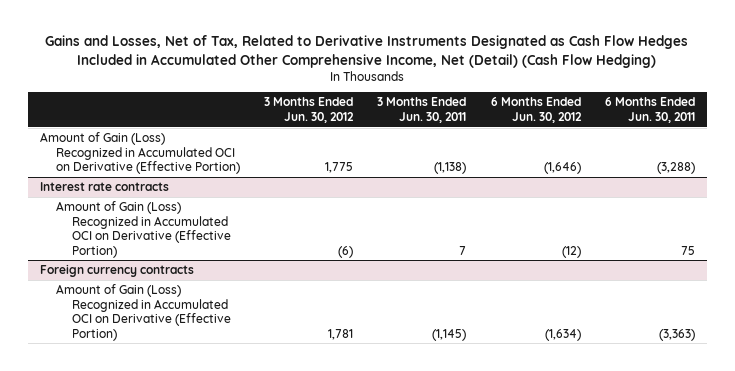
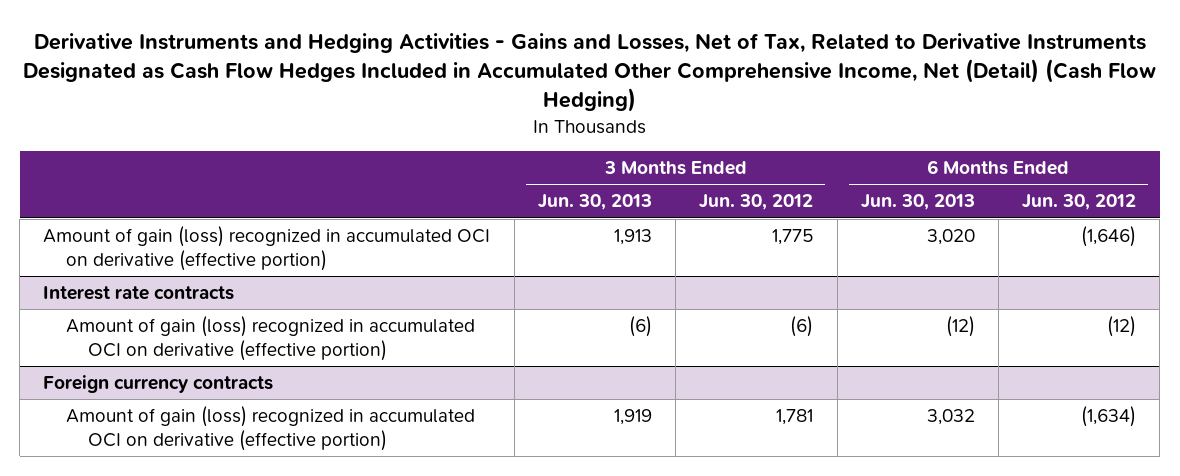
[45,35,689,68] Gains and Losses, Net of Tax, Related to Derivative Instruments Designated as Cash Flow Hedges Included in Accumulated Other Comprehensive Income, Net (Detail) (Cash Flow Hedging) -> [22,32,1156,113] Derivative Instruments and Hedging Activities - Gains and Losses, Net of Tax, Related to Derivative Instruments Designated as Cash Flow Hedges Included in Accumulated Other Comprehensive Income, Net (Detail) (Cash Flow Hedging)
[377,97,467,124] 3 Months Ended Jun. 30, 2011 -> none
[604,97,695,124] 6 Months Ended Jun. 30, 2011 -> none
none -> [537,194,652,211] Jun. 30, 2013
none -> [860,194,975,211] Jun. 30, 2013
[39,131,240,175] Amount of Gain (Loss) Recognized in Accumulated OCI on Derivative (Effective Portion) -> [43,225,491,272] Amount of gain (loss) recognized in accumulated OCI on derivative (effective portion)
[55,200,232,258] Amount of Gain (Loss) Recognized in Accumulated OCI on Derivative (Effective Portion) -> [65,315,475,362] Amount of gain (loss) recognized in accumulated OCI on derivative (effective portion)
[55,283,232,341] Amount of Gain (Loss) Recognized in Accumulated OCI on Derivative (Effective Portion) -> [65,405,475,452] Amount of gain (loss) recognized in accumulated OCI on derivative (effective portion)

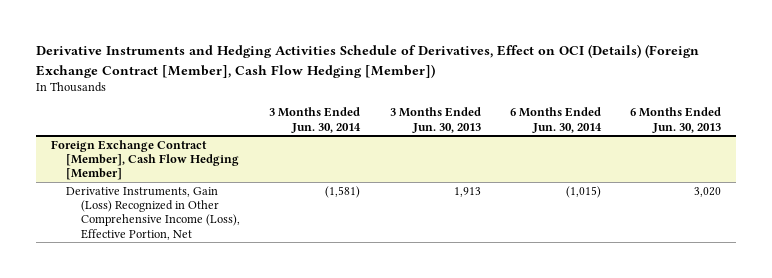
[22,32,1156,113] Derivative Instruments and Hedging Activities - Gains and Losses, Net of Tax, Related to Derivative Instruments Designated as Cash Flow Hedges Included in Accumulated Other Comprehensive Income, Net (Detail) (Cash Flow Hedging) -> [36,44,700,78] Derivative Instruments and Hedging Activities Schedule of Derivatives, Effect on OCI (Details) (Foreign Exchange Contract [Member], Cash Flow Hedging [Member])
[699,194,814,211] Jun. 30, 2012 -> none
[1022,194,1137,211] Jun. 30, 2012 -> none
none -> [269,107,362,133] 3 Months Ended Jun. 30, 2014
none -> [510,107,603,133] 6 Months Ended Jun. 30, 2014
[43,285,235,300] Interest rate contracts -> none
[65,315,475,362] Amount of gain (loss) recognized in accumulated OCI on derivative (effective portion) -> none
[43,374,274,393] Foreign currency contracts -> none
[65,405,475,452] Amount of gain (loss) recognized in accumulated OCI on derivative (effective portion) -> none
none -> [50,139,239,181] Foreign Exchange Contract [Member], Cash Flow Hedging [Member]
[43,225,491,272] Amount of gain (loss) recognized in accumulated OCI on derivative (effective portion) -> [65,186,240,240] Derivative Instruments, Gain (Loss) Recognized in Other Comprehensive Income (Loss), Effective Portion, Net

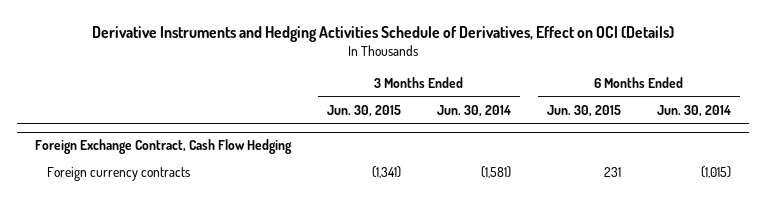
[36,44,700,78] Derivative Instruments and Hedging Activities Schedule of Derivatives, Effect on OCI (Details) (Foreign Exchange Contract [Member], Cash Flow Hedging [Member]) -> [92,26,675,43] Derivative Instruments and Hedging Activities Schedule of Derivatives, Effect on OCI (Details)
[389,107,481,133] 3 Months Ended Jun. 30, 2013 -> none
[630,107,722,133] 6 Months Ended Jun. 30, 2013 -> none
none -> [327,104,402,117] Jun. 30, 2015
none -> [547,104,622,117] Jun. 30, 2015
[50,139,239,181] Foreign Exchange Contract [Member], Cash Flow Hedging [Member] -> [35,139,293,155] Foreign Exchange Contract, Cash Flow Hedging
[65,186,240,240] Derivative Instruments, Gain (Loss) Recognized in Other Comprehensive Income (Loss), Effective Portion, Net -> [46,167,190,182] Foreign currency contracts

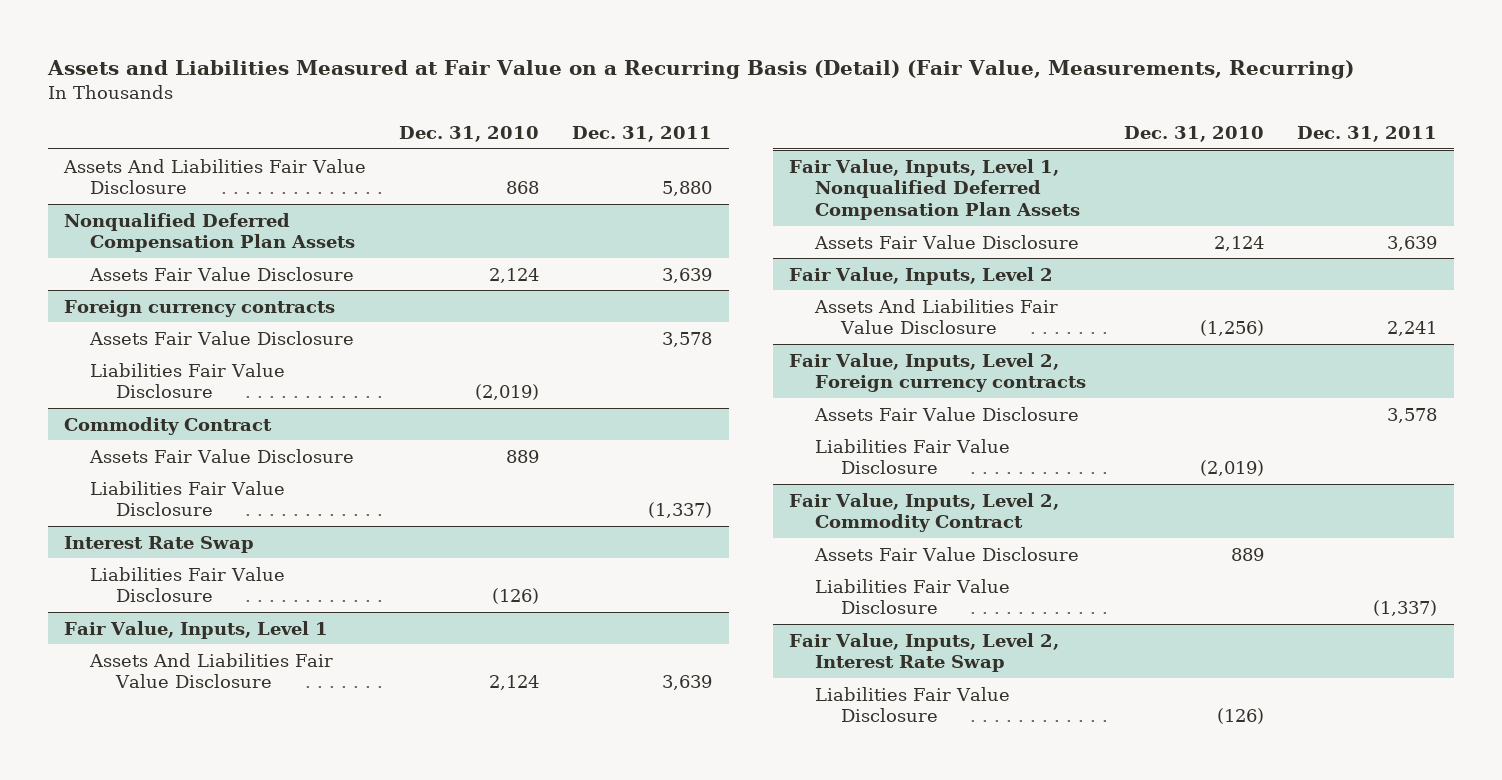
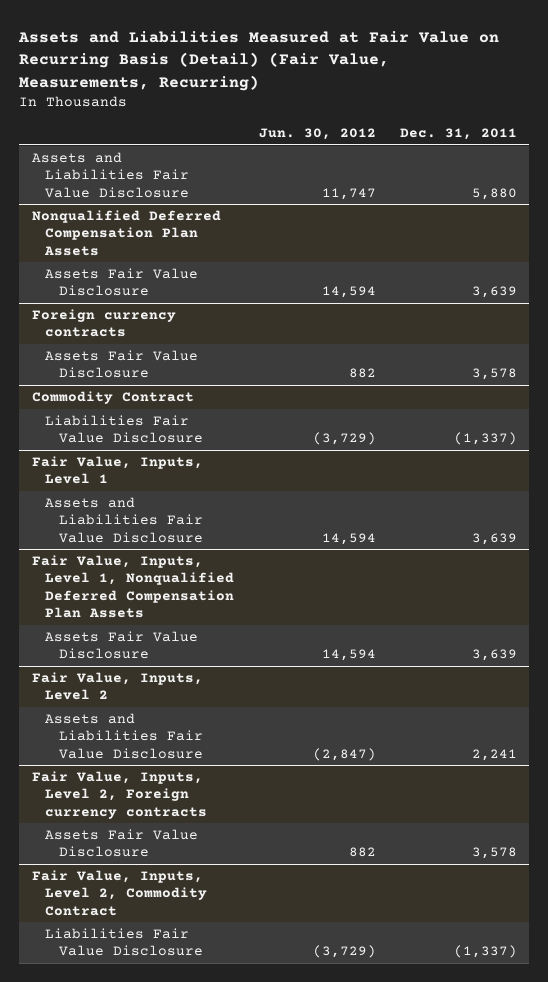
[46,60,1354,80] Assets and Liabilities Measured at Fair Value on a Recurring Basis (Detail) (Fair Value, Measurements, Recurring) -> [18,30,500,91] Assets and Liabilities Measured at Fair Value on Recurring Basis (Detail) (Fair Value, Measurements, Recurring)
[399,125,540,142] Dec. 31, 2010 -> none
none -> [258,127,376,140] Jun. 30, 2012
[63,158,367,195] Assets And Liabilities Fair Value Disclosure -> [31,152,190,198] Assets and Liabilities Fair Value Disclosure
[89,362,285,399] Liabilities Fair Value Disclosure -> none
[88,448,354,463] Assets Fair Value Disclosure -> none
[64,535,255,553] Interest Rate Swap -> none
[89,566,285,603] Liabilities Fair Value Disclosure -> none
[88,652,333,689] Assets And Liabilities Fair Value Disclosure -> [45,497,204,543] Assets and Liabilities Fair Value Disclosure
[813,298,1058,335] Assets And Liabilities Fair Value Disclosure -> [45,713,204,759] Assets and Liabilities Fair Value Disclosure
[814,438,1010,475] Liabilities Fair Value Disclosure -> none
[813,546,1079,561] Assets Fair Value Disclosure -> none
[789,632,1060,673] Fair Value, Inputs, Level 2, Interest Rate Swap -> none
[814,686,1010,723] Liabilities Fair Value Disclosure -> none

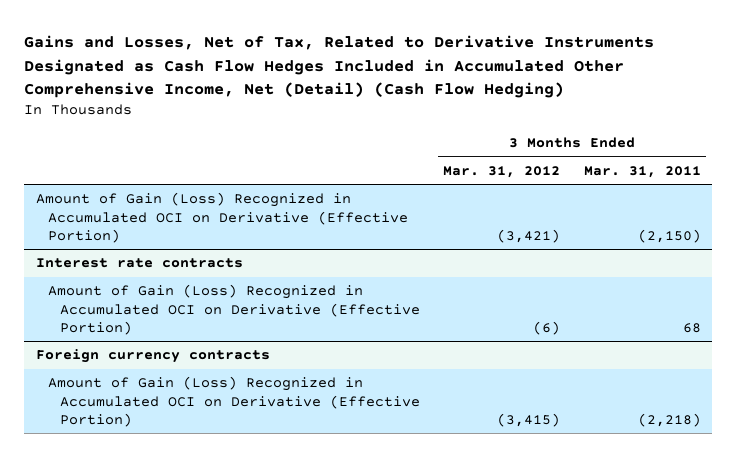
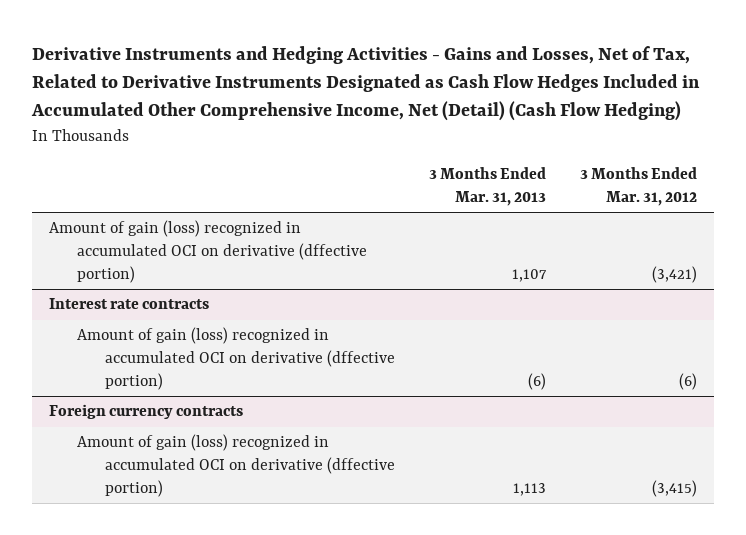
[24,35,655,98] Gains and Losses, Net of Tax, Related to Derivative Instruments Designated as Cash Flow Hedges Included in Accumulated Other Comprehensive Income, Net (Detail) (Cash Flow Hedging) -> [30,46,700,122] Derivative Instruments and Hedging Activities - Gains and Losses, Net of Tax, Related to Derivative Instruments Designated as Cash Flow Hedges Included in Accumulated Other Comprehensive Income, Net (Detail) (Cash Flow Hedging)
[583,165,701,178] Mar. 31, 2011 -> none
none -> [429,167,547,207] 3 Months Ended Mar. 31, 2013
[35,192,409,243] Amount of Gain (Loss) Recognized in Accumulated OCI on Derivative (Effective Portion) -> [49,220,368,283] Amount of gain (loss) recognized in accumulated OCI on derivative (dffective portion)
[48,284,421,335] Amount of Gain (Loss) Recognized in Accumulated OCI on Derivative (Effective Portion) -> [77,327,396,390] Amount of gain (loss) recognized in accumulated OCI on derivative (dffective portion)
[48,376,421,427] Amount of Gain (Loss) Recognized in Accumulated OCI on Derivative (Effective Portion) -> [77,434,396,497] Amount of gain (loss) recognized in accumulated OCI on derivative (dffective portion)

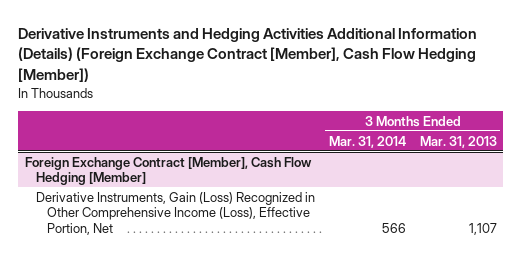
[30,46,700,122] Derivative Instruments and Hedging Activities - Gains and Losses, Net of Tax, Related to Derivative Instruments Designated as Cash Flow Hedges Included in Accumulated Other Comprehensive Income, Net (Detail) (Cash Flow Hedging) -> [17,27,477,82] Derivative Instruments and Hedging Activities Additional Information (Details) (Foreign Exchange Contract [Member], Cash Flow Hedging [Member])
[580,167,698,207] 3 Months Ended Mar. 31, 2012 -> none
none -> [328,135,406,148] Mar. 31, 2014
[49,298,210,310] Interest rate contracts -> none
[77,327,396,390] Amount of gain (loss) recognized in accumulated OCI on derivative (dffective portion) -> none
[49,404,244,420] Foreign currency contracts -> none
[77,434,396,497] Amount of gain (loss) recognized in accumulated OCI on derivative (dffective portion) -> none
none -> [24,156,312,186] Foreign Exchange Contract [Member], Cash Flow Hedging [Member]
[49,220,368,283] Amount of gain (loss) recognized in accumulated OCI on derivative (dffective portion) -> [36,191,316,235] Derivative Instruments, Gain (Loss) Recognized in Other Comprehensive Income (Loss), Effective Portion, Net

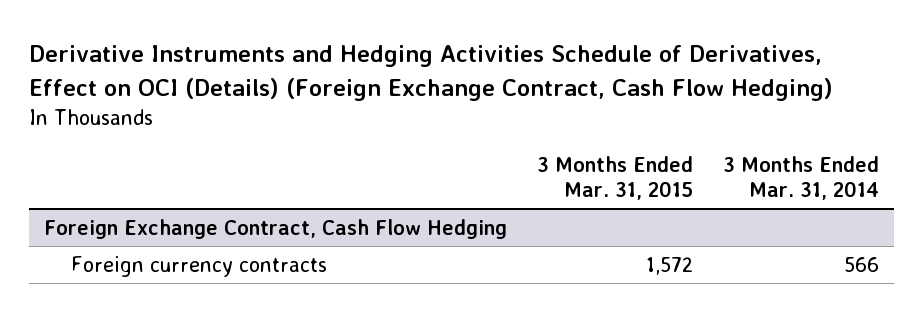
[17,27,477,82] Derivative Instruments and Hedging Activities Additional Information (Details) (Foreign Exchange Contract [Member], Cash Flow Hedging [Member]) -> [29,45,834,101] Derivative Instruments and Hedging Activities Schedule of Derivatives, Effect on OCI (Details) (Foreign Exchange Contract, Cash Flow Hedging)
[419,135,497,148] Mar. 31, 2013 -> none
none -> [537,155,694,201] 3 Months Ended Mar. 31, 2015
[24,156,312,186] Foreign Exchange Contract [Member], Cash Flow Hedging [Member] -> [44,218,508,239] Foreign Exchange Contract, Cash Flow Hedging
[36,191,316,235] Derivative Instruments, Gain (Loss) Recognized in Other Comprehensive Income (Loss), Effective Portion, Net -> [71,255,328,277] Foreign currency contracts

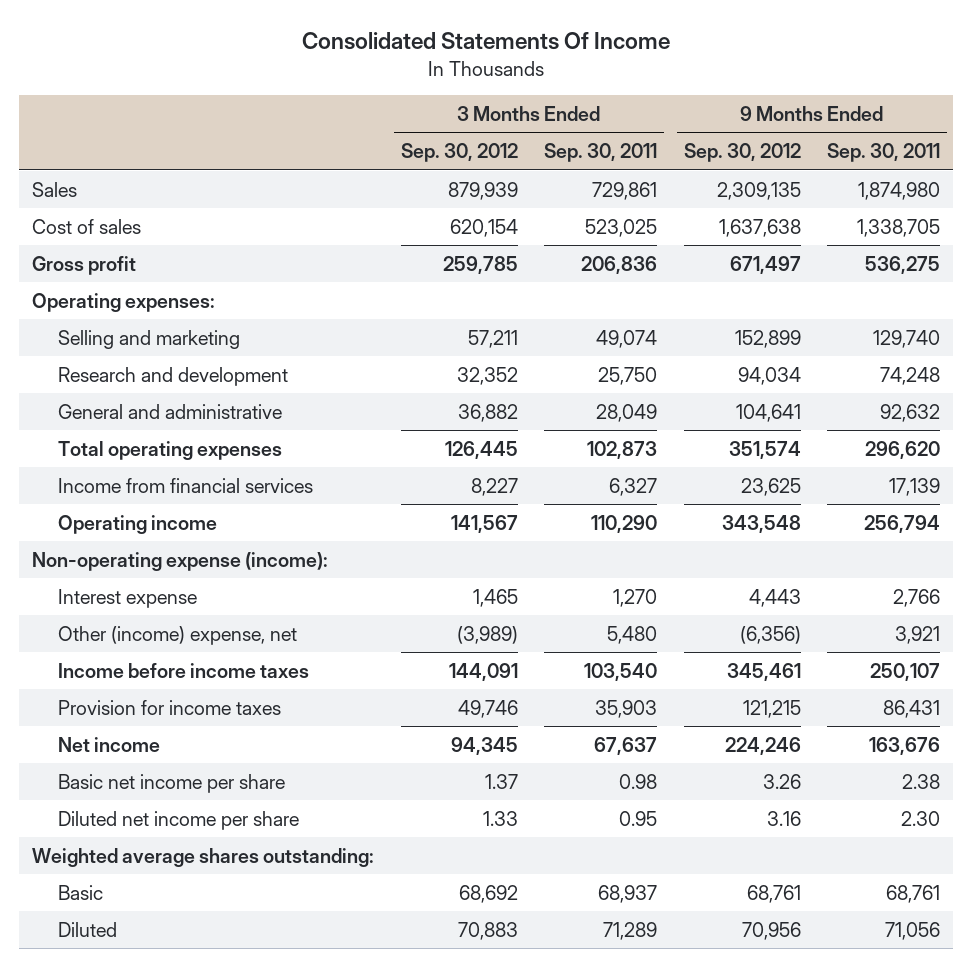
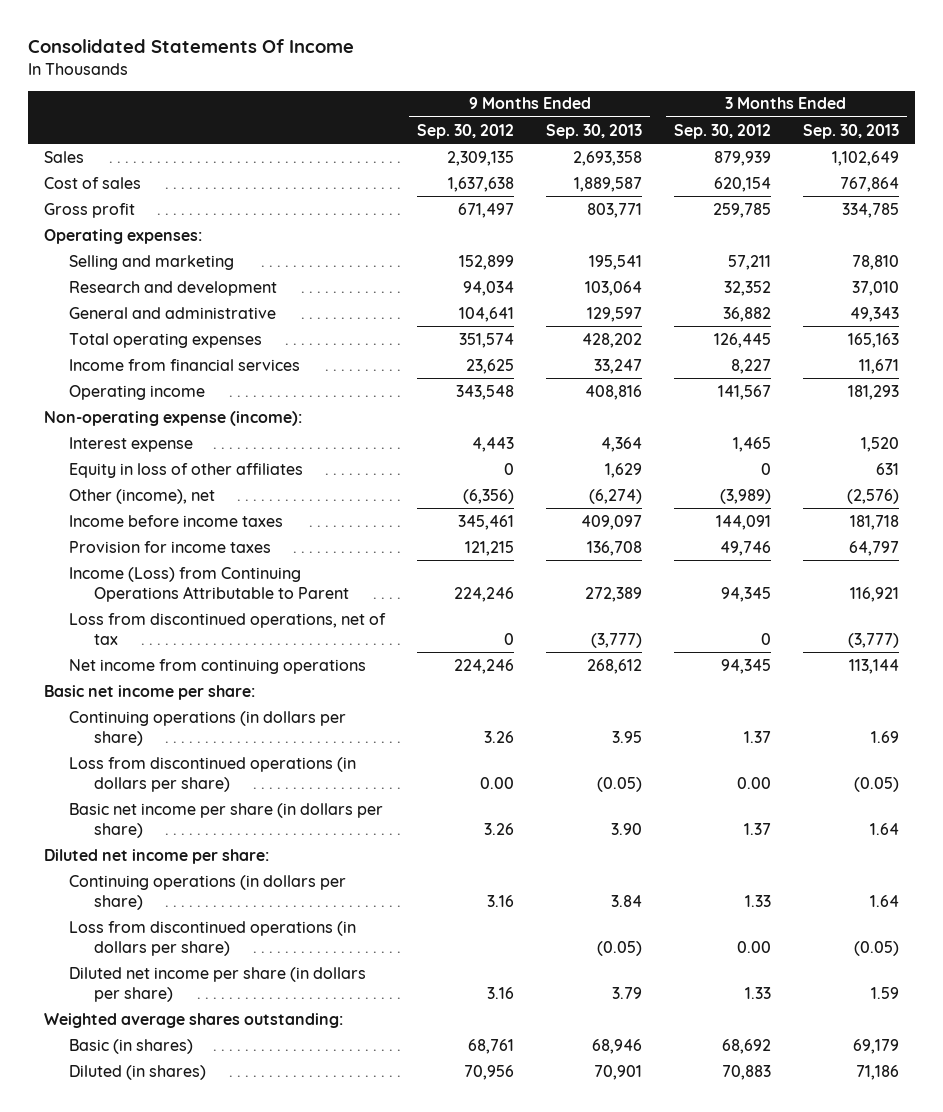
[544,143,658,163] Sep. 30, 2011 -> none
[826,143,940,163] Sep. 30, 2011 -> none
none -> [545,123,642,139] Sep. 30, 2013
none -> [802,123,899,139] Sep. 30, 2013
none -> [69,462,304,478] Equity in loss of other affiliates
[58,625,298,645] Other (income) expense, net -> [69,488,216,504] Other (income), net
none -> [69,566,350,602] Income (Loss) from Continuing Operations Attributable to Parent
none -> [69,612,387,645] Loss from discontinued operations, net of tax
[58,736,161,752] Net income -> [69,658,367,674] Net income from continuing operations
none -> [43,684,255,700] Basic net income per share:
none -> [69,710,347,746] Continuing operations (in dollars per share)
none -> [69,756,357,792] Loss from discontinued operations (in dollars per share)
[58,773,286,793] Basic net income per share -> [69,802,384,838] Basic net income per share (in dollars per share)
none -> [43,848,269,864] Diluted net income per share:
none -> [69,874,347,910] Continuing operations (in dollars per share)
none -> [69,920,357,956] Loss from discontinued operations (in dollars per share)
[58,810,300,830] Diluted net income per share -> [69,966,367,1002] Diluted net income per share (in dollars per share)
[58,884,104,900] Basic -> [69,1038,194,1054] Basic (in shares)
[58,921,118,937] Diluted -> [69,1064,207,1080] Diluted (in shares)

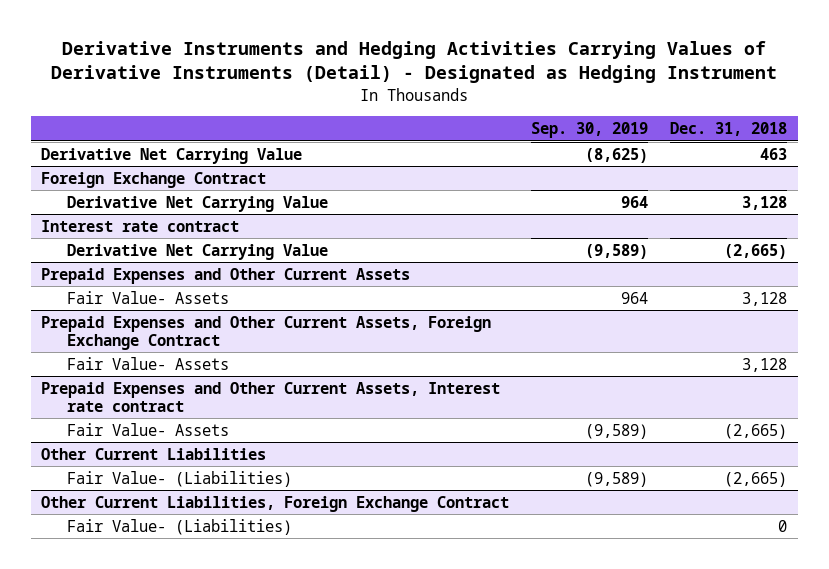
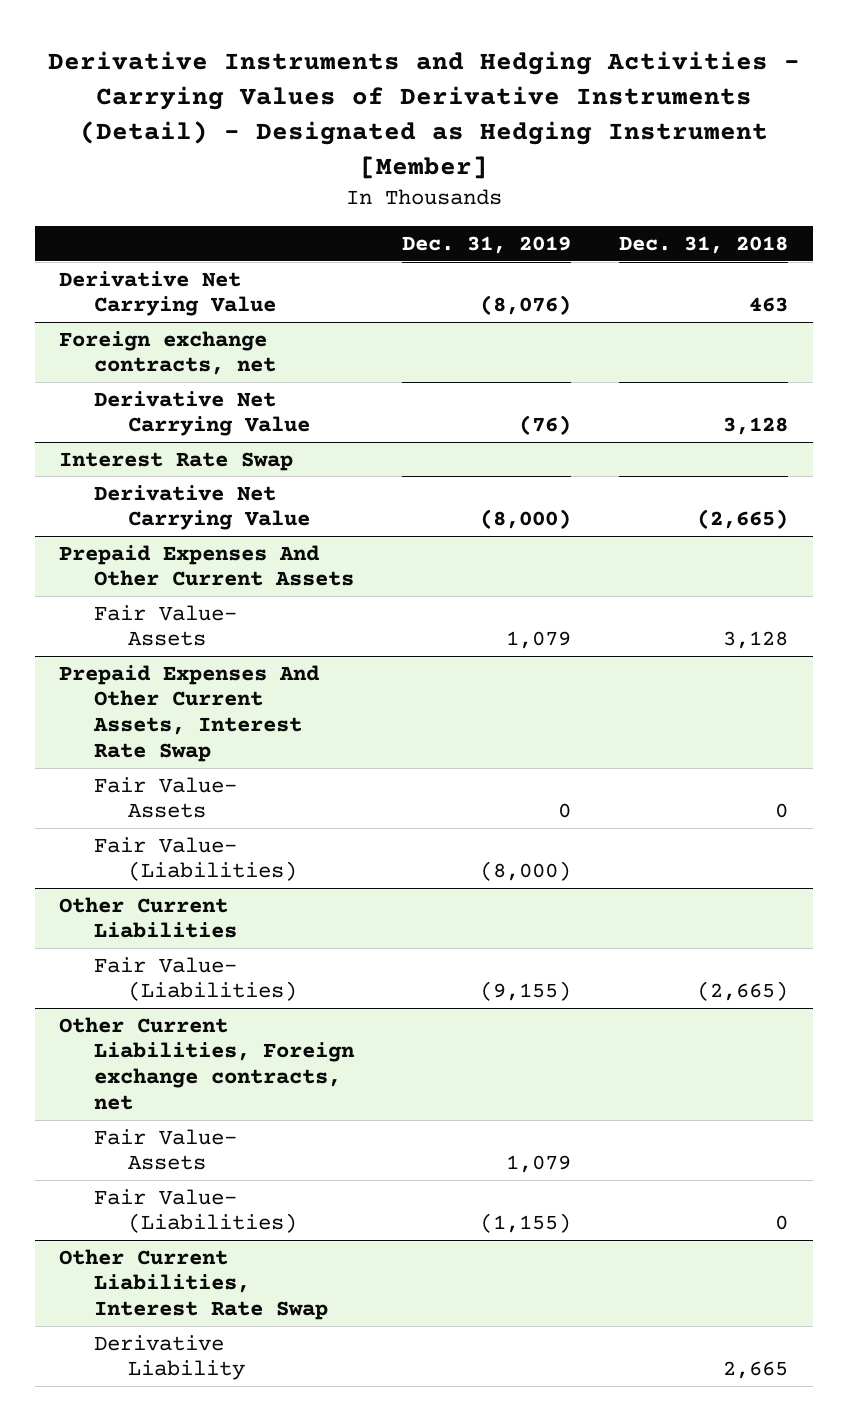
[51,40,778,84] Derivative Instruments and Hedging Activities Carrying Values of Derivative Instruments (Detail) - Designated as Hedging Instrument -> [47,51,800,179] Derivative Instruments and Hedging Activities - Carrying Values of Derivative Instruments (Detail) - Designated as Hedging Instrument [Member]
[531,122,649,139] Sep. 30, 2019 -> none
none -> [401,236,571,255] Dec. 31, 2019
[41,171,267,188] Foreign Exchange Contract -> [58,330,276,376] Foreign exchange contracts, net
[41,219,240,232] Interest rate contract -> [58,451,293,471] Interest Rate Swap
[66,290,229,304] Fair Value- Assets -> none
[41,315,492,350] Prepaid Expenses and Other Current Assets, Foreign Exchange Contract -> none
[41,267,411,284] Prepaid Expenses and Other Current Assets -> [58,544,354,587] Prepaid Expenses And Other Current Assets
[41,381,501,412] Prepaid Expenses and Other Current Assets, Interest rate contract -> [58,664,320,763] Prepaid Expenses And Other Current Assets, Interest Rate Swap
[724,423,788,439] (2,665) -> [775,803,789,819] 0
none -> [93,836,298,882] Fair Value- (Liabilities)
[41,495,510,512] Other Current Liabilities, Foreign Exchange Contract -> [58,1016,355,1111] Other Current Liabilities, Foreign exchange contracts, net
none -> [93,1128,237,1171] Fair Value- Assets
none -> [58,1248,328,1321] Other Current Liabilities, Interest Rate Swap
none -> [93,1334,246,1381] Derivative Liability

